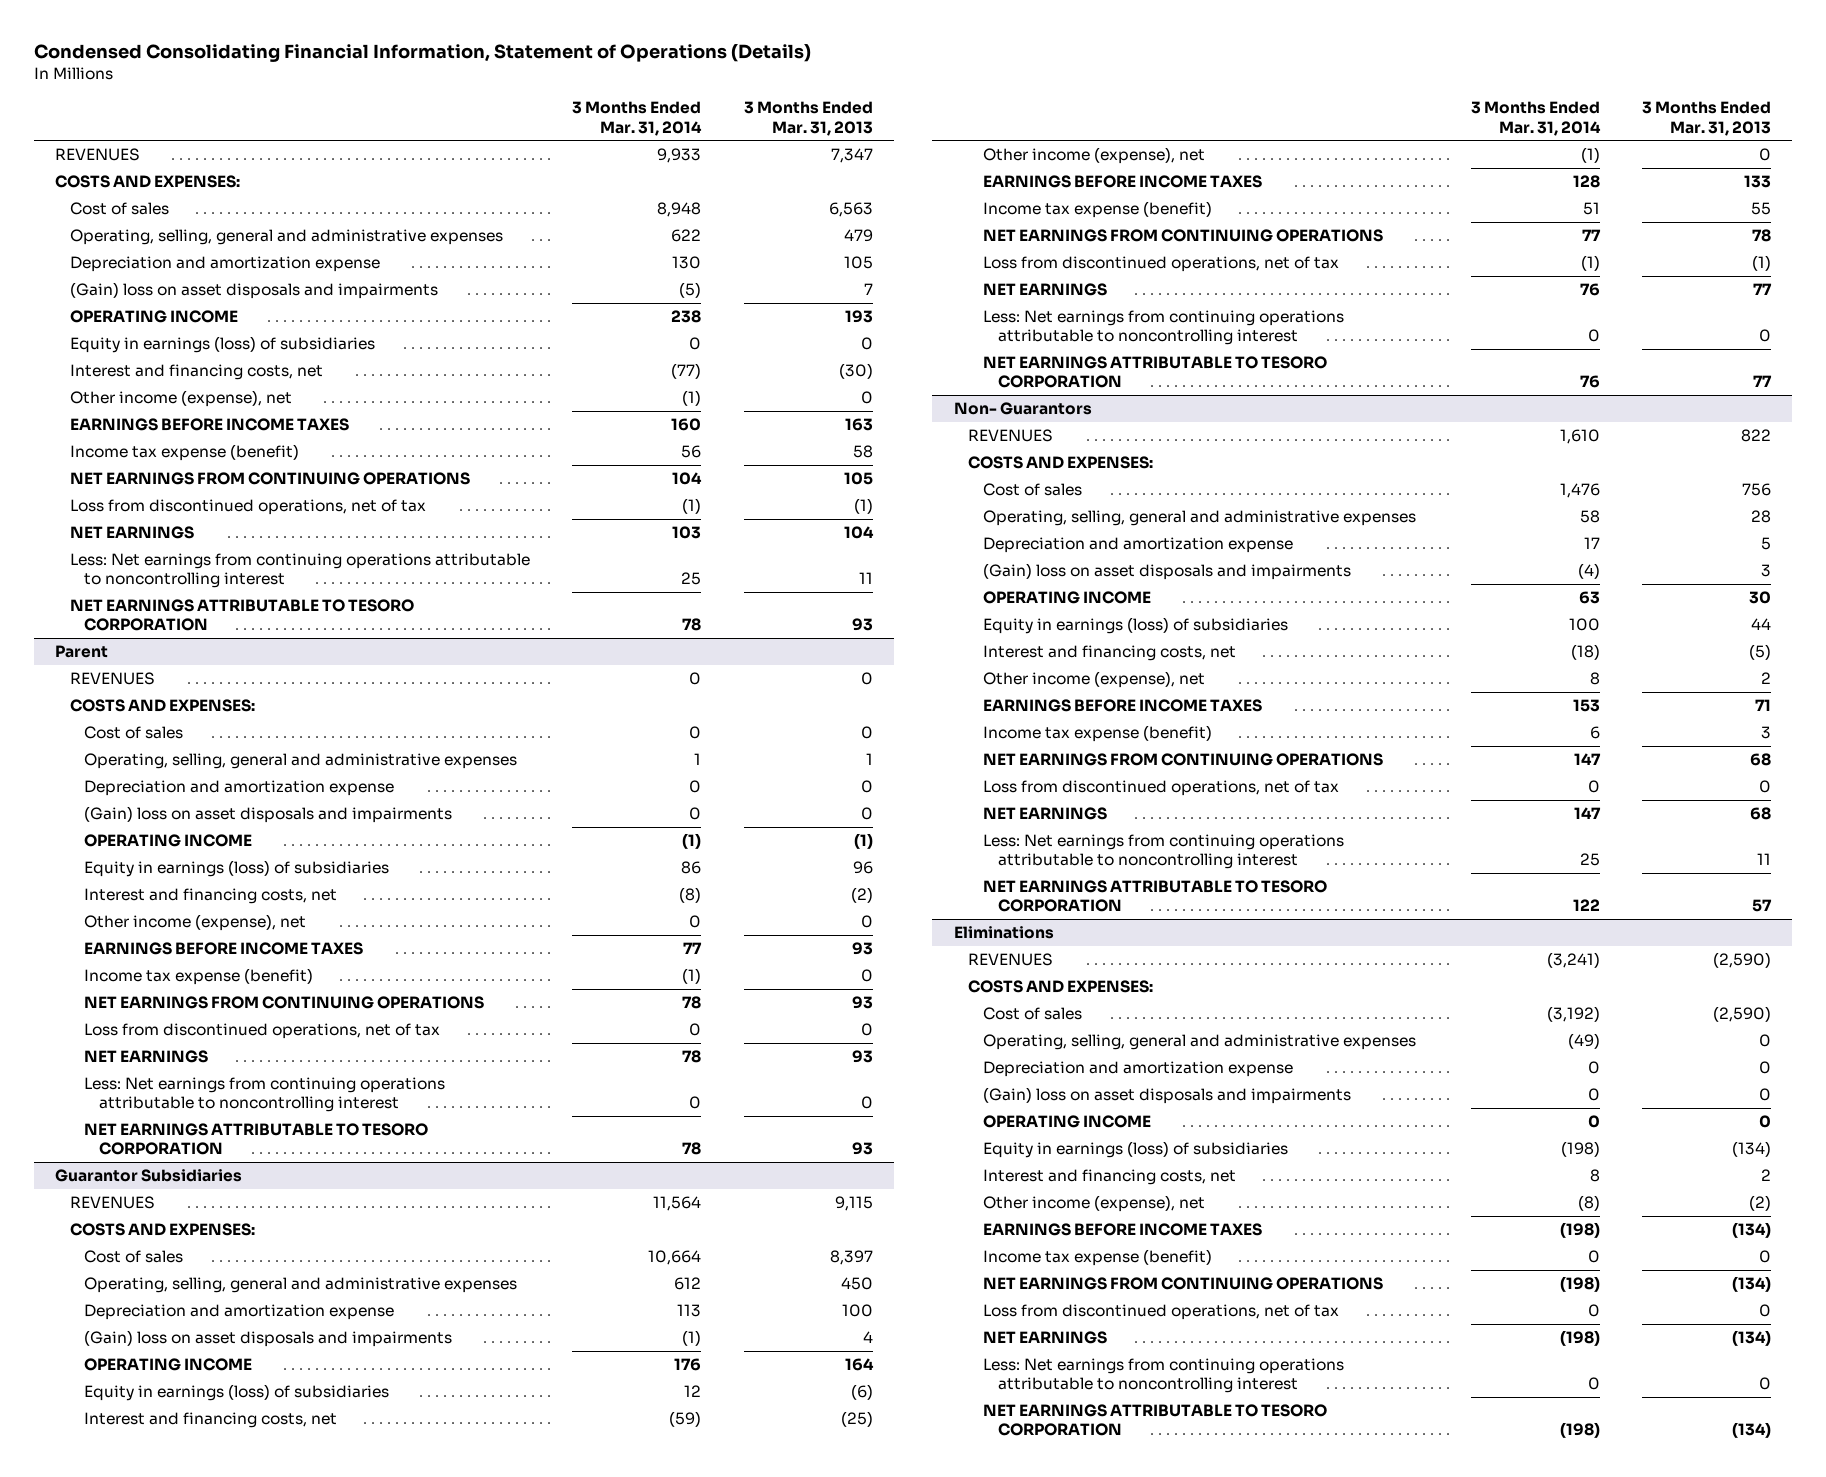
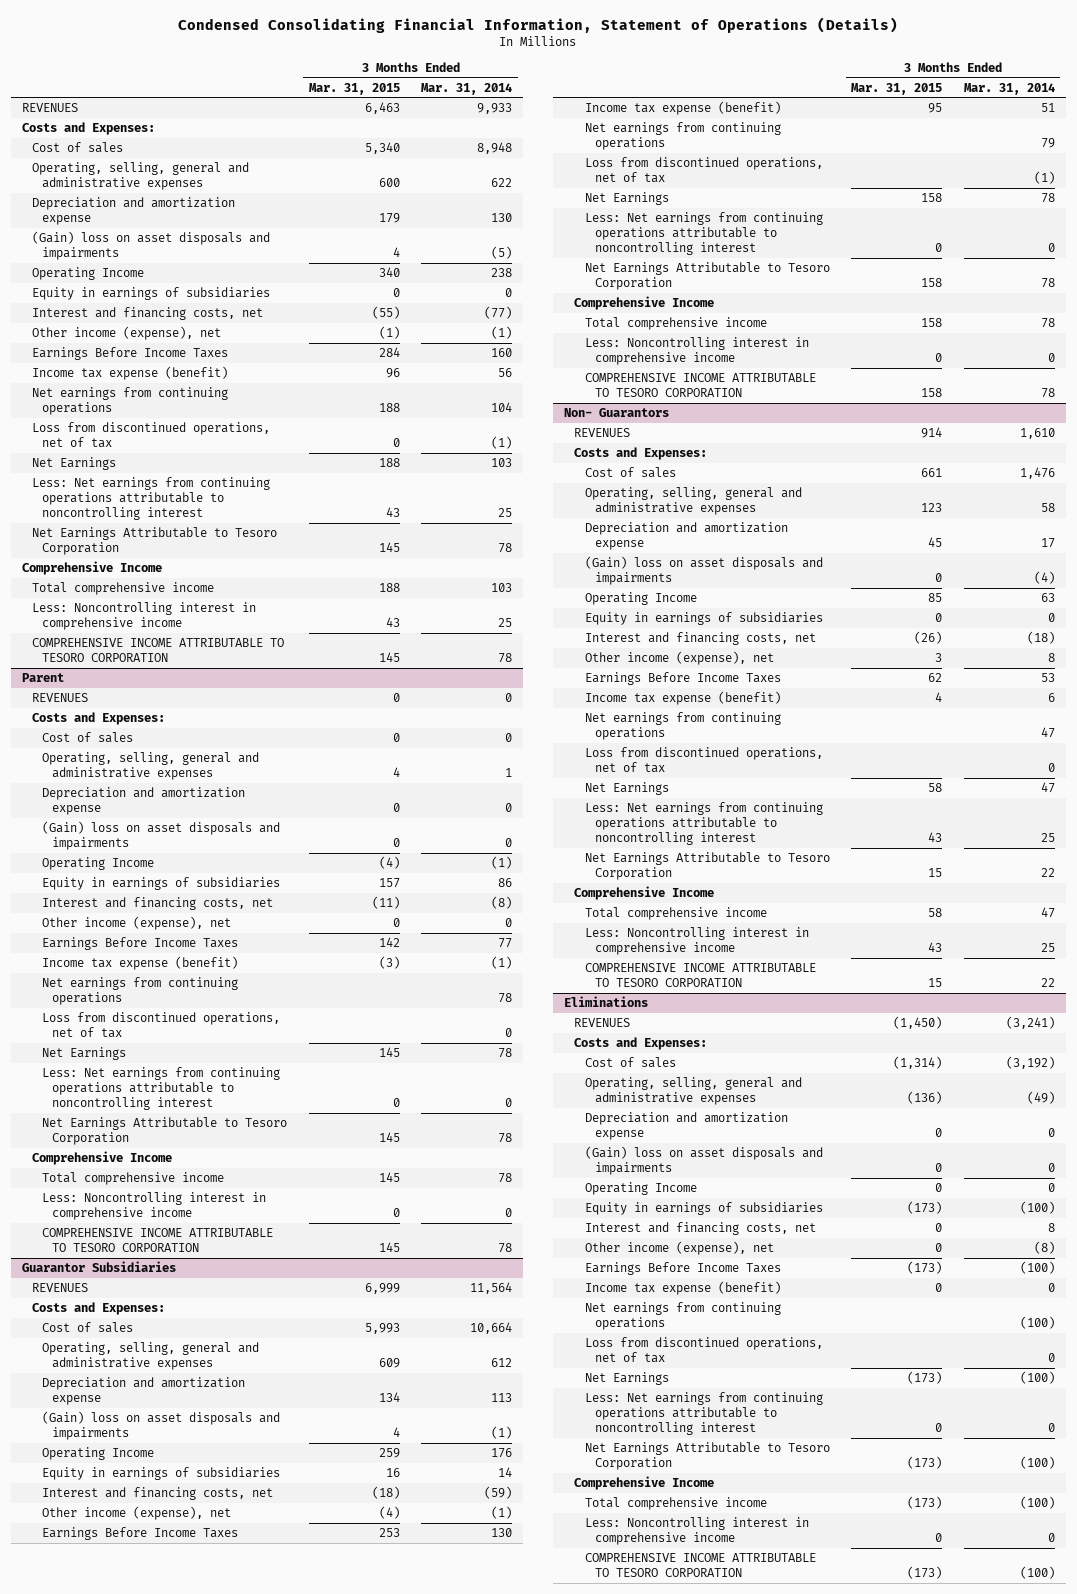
[743,101,873,136] 3 Months Ended Mar. 31, 2013 -> none
none -> [308,82,400,95] Mar. 31, 2015
[55,175,241,189] COSTS AND EXPENSES: -> [21,122,155,136] Costs and Expenses:
[69,310,238,324] OPERATING INCOME -> [32,267,145,281] Operating Income
[69,336,375,354] Equity in earnings (loss) of subsidiaries -> [32,287,271,301] Equity in earnings of subsidiaries
[69,418,349,432] EARNINGS BEFORE INCOME TAXES -> [32,347,229,361] Earnings Before Income Taxes
[69,472,470,486] NET EARNINGS FROM CONTINUING OPERATIONS -> [32,387,229,416] Net earnings from continuing operations
[69,526,194,540] NET EARNINGS -> [32,457,117,471] Net Earnings
[69,599,414,632] NET EARNINGS ATTRIBUTABLE TO TESORO CORPORATION -> [32,527,278,556] Net Earnings Attributable to Tesoro Corporation
none -> [21,561,162,576] Comprehensive Income
none -> [32,582,215,596] Total comprehensive income
none -> [32,602,257,631] Less: Noncontrolling interest in comprehensive income
none -> [32,638,285,663] COMPREHENSIVE INCOME ATTRIBUTABLE TO TESORO CORPORATION
[69,699,255,713] COSTS AND EXPENSES: -> [32,712,166,726] Costs and Expenses:
[84,834,253,848] OPERATING INCOME -> [42,857,155,871] Operating Income
[84,860,390,878] Equity in earnings (loss) of subsidiaries -> [42,877,281,891] Equity in earnings of subsidiaries
[84,942,364,956] EARNINGS BEFORE INCOME TAXES -> [42,937,239,951] Earnings Before Income Taxes
[84,996,485,1010] NET EARNINGS FROM CONTINUING OPERATIONS -> [42,977,239,1006] Net earnings from continuing operations
[84,1050,209,1064] NET EARNINGS -> [42,1047,127,1061] Net Earnings
[84,1123,429,1156] NET EARNINGS ATTRIBUTABLE TO TESORO CORPORATION -> [42,1117,288,1146] Net Earnings Attributable to Tesoro Corporation
none -> [32,1151,173,1166] Comprehensive Income
none -> [42,1172,225,1186] Total comprehensive income
none -> [42,1192,267,1221] Less: Noncontrolling interest in comprehensive income
none -> [42,1228,274,1253] COMPREHENSIVE INCOME ATTRIBUTABLE TO TESORO CORPORATION
[69,1223,255,1237] COSTS AND EXPENSES: -> [32,1302,166,1316] Costs and Expenses:
[84,1358,253,1372] OPERATING INCOME -> [42,1447,155,1461] Operating Income
[84,1384,390,1402] Equity in earnings (loss) of subsidiaries -> [42,1467,281,1481] Equity in earnings of subsidiaries
[684,1385,702,1398] 12 -> [498,1467,513,1478] 14
[982,175,1262,189] EARNINGS BEFORE INCOME TAXES -> [42,1527,239,1541] Earnings Before Income Taxes
[1572,175,1600,189] 128 -> [491,1528,513,1538] 130
[982,229,1383,243] NET EARNINGS FROM CONTINUING OPERATIONS -> [584,122,781,151] Net earnings from continuing operations
[1581,229,1601,242] 77 -> [1040,138,1055,149] 79
[982,283,1107,297] NET EARNINGS -> [584,192,669,206] Net Earnings
[1579,283,1600,297] 76 -> [1040,193,1055,204] 78
[982,356,1327,389] NET EARNINGS ATTRIBUTABLE TO TESORO CORPORATION -> [584,262,830,291] Net Earnings Attributable to Tesoro Corporation
[1579,375,1600,389] 76 -> [1040,278,1055,289] 78
none -> [574,296,715,311] Comprehensive Income
none -> [584,317,767,331] Total comprehensive income
none -> [584,337,809,366] Less: Noncontrolling interest in comprehensive income
none -> [584,373,816,398] COMPREHENSIVE INCOME ATTRIBUTABLE TO TESORO CORPORATION
[968,456,1154,470] COSTS AND EXPENSES: -> [574,447,708,461] Costs and Expenses:
[982,591,1151,605] OPERATING INCOME -> [584,592,697,606] Operating Income
[982,617,1288,635] Equity in earnings (loss) of subsidiaries -> [584,612,823,626] Equity in earnings of subsidiaries
[1568,618,1600,632] 100 -> [1047,613,1055,623] 0
[982,699,1262,713] EARNINGS BEFORE INCOME TAXES -> [584,672,781,686] Earnings Before Income Taxes
[1572,699,1600,713] 153 -> [1040,673,1055,683] 53
[982,753,1383,767] NET EARNINGS FROM CONTINUING OPERATIONS -> [584,712,781,741] Net earnings from continuing operations
[1573,753,1601,766] 147 -> [1040,727,1055,739] 47
[982,807,1107,821] NET EARNINGS -> [584,782,669,796] Net Earnings
[1573,807,1601,820] 147 -> [1040,782,1055,794] 47
[982,880,1327,913] NET EARNINGS ATTRIBUTABLE TO TESORO CORPORATION -> [584,852,830,881] Net Earnings Attributable to Tesoro Corporation
[1572,899,1600,912] 122 -> [1040,868,1055,878] 22
none -> [574,886,715,901] Comprehensive Income
none -> [584,907,767,921] Total comprehensive income
none -> [584,927,809,956] Less: Noncontrolling interest in comprehensive income
none -> [584,963,816,988] COMPREHENSIVE INCOME ATTRIBUTABLE TO TESORO CORPORATION
[968,980,1154,994] COSTS AND EXPENSES: -> [574,1037,708,1051] Costs and Expenses:
[982,1115,1151,1129] OPERATING INCOME -> [584,1182,697,1196] Operating Income
[982,1141,1288,1159] Equity in earnings (loss) of subsidiaries -> [584,1202,823,1216] Equity in earnings of subsidiaries
[1560,1141,1600,1158] (198) -> [1019,1201,1055,1215] (100)
[982,1223,1262,1237] EARNINGS BEFORE INCOME TAXES -> [584,1262,781,1276] Earnings Before Income Taxes
[1559,1222,1600,1239] (198) -> [1019,1261,1055,1275] (100)
[982,1277,1383,1291] NET EARNINGS FROM CONTINUING OPERATIONS -> [584,1302,781,1331] Net earnings from continuing operations
[1559,1276,1600,1293] (198) -> [1019,1316,1055,1330] (100)
[982,1331,1107,1345] NET EARNINGS -> [584,1372,669,1386] Net Earnings
[1559,1330,1600,1347] (198) -> [1019,1371,1055,1385] (100)
[982,1404,1327,1437] NET EARNINGS ATTRIBUTABLE TO TESORO CORPORATION -> [584,1442,830,1471] Net Earnings Attributable to Tesoro Corporation
[1559,1422,1600,1439] (198) -> [1019,1456,1055,1470] (100)
none -> [574,1476,715,1491] Comprehensive Income
none -> [584,1497,767,1511] Total comprehensive income
none -> [584,1517,809,1546] Less: Noncontrolling interest in comprehensive income
none -> [584,1553,816,1578] COMPREHENSIVE INCOME ATTRIBUTABLE TO TESORO CORPORATION

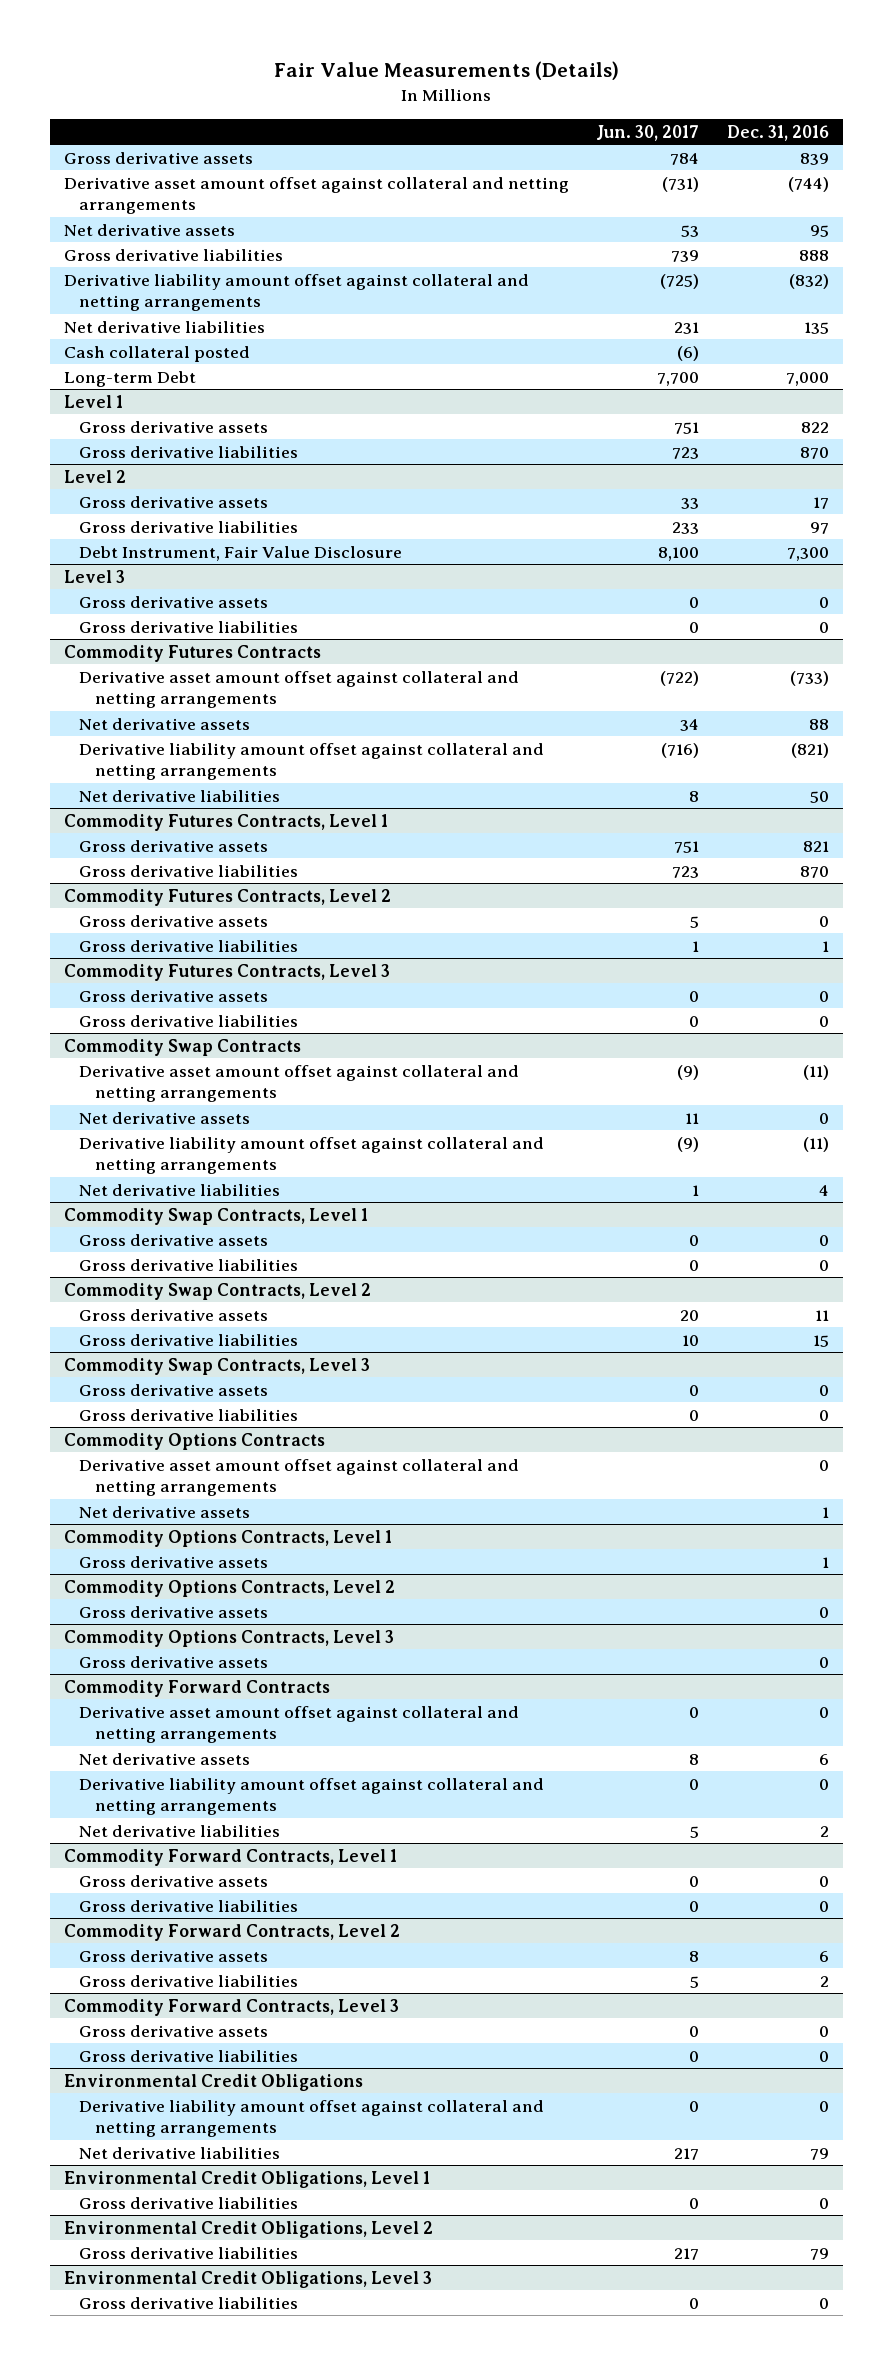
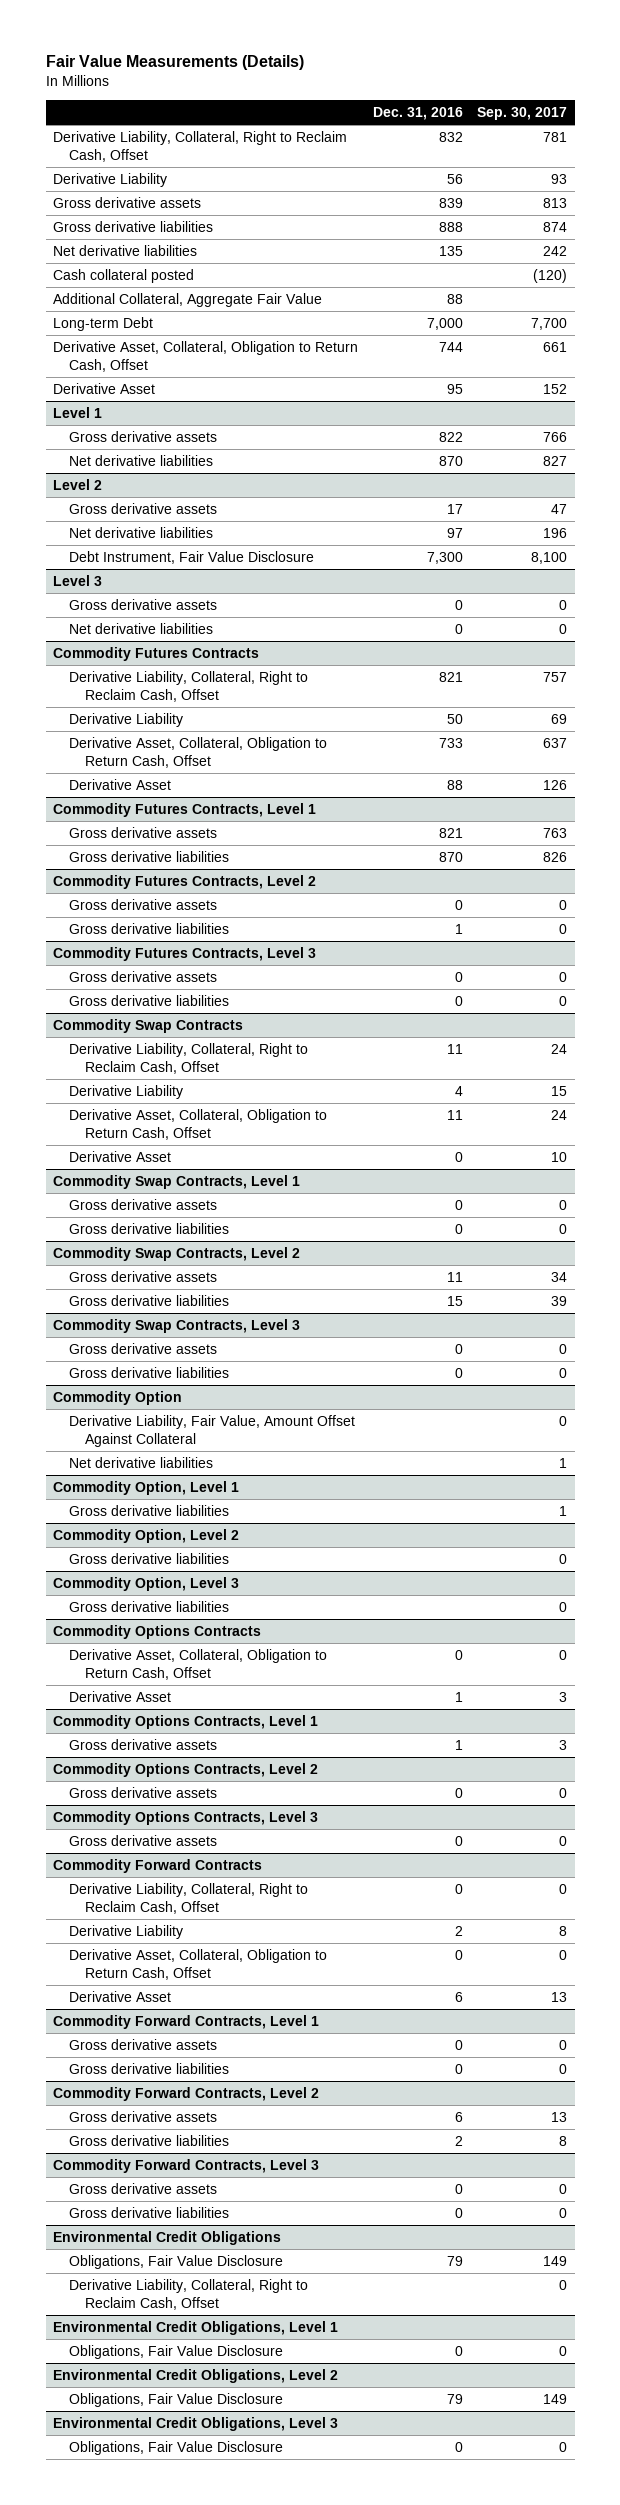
[596,124,700,141] Jun. 30, 2017 -> none
none -> [477,106,568,120] Sep. 30, 2017
none -> [53,130,348,162] Derivative Liability, Collateral, Right to Reclaim Cash, Offset
none -> [53,172,168,187] Derivative Liability
[63,176,569,214] Derivative asset amount offset against collateral and netting arrangements -> none
[63,223,235,236] Net derivative assets -> none
[63,273,529,311] Derivative liability amount offset against collateral and netting arrangements -> none
none -> [53,292,323,307] Additional Collateral, Aggregate Fair Value
none -> [53,340,359,372] Derivative Asset, Collateral, Obligation to Return Cash, Offset
none -> [53,382,156,394] Derivative Asset
[79,445,299,458] Gross derivative liabilities -> [68,454,213,466] Net derivative liabilities
[79,520,299,533] Gross derivative liabilities -> [68,526,213,538] Net derivative liabilities
[79,620,299,633] Gross derivative liabilities -> [68,622,213,634] Net derivative liabilities
[79,670,520,708] Derivative asset amount offset against collateral and netting arrangements -> none
[79,742,545,780] Derivative liability amount offset against collateral and netting arrangements -> none
[79,789,281,802] Net derivative liabilities -> none
none -> [68,670,308,702] Derivative Liability, Collateral, Right to Reclaim Cash, Offset
none -> [68,712,183,727] Derivative Liability
none -> [68,736,327,768] Derivative Asset, Collateral, Obligation to Return Cash, Offset
[79,717,251,730] Net derivative assets -> [68,778,171,790] Derivative Asset
[79,1064,520,1102] Derivative asset amount offset against collateral and netting arrangements -> none
[79,1136,545,1174] Derivative liability amount offset against collateral and netting arrangements -> none
[79,1183,281,1196] Net derivative liabilities -> none
none -> [68,1042,308,1074] Derivative Liability, Collateral, Right to Reclaim Cash, Offset
none -> [68,1084,183,1099] Derivative Liability
none -> [68,1108,327,1140] Derivative Asset, Collateral, Obligation to Return Cash, Offset
[79,1111,251,1124] Net derivative assets -> [68,1150,171,1162] Derivative Asset
none -> [53,1390,183,1405] Commodity Option
none -> [68,1414,355,1447] Derivative Liability, Fair Value, Amount Offset Against Collateral
none -> [68,1456,213,1468] Net derivative liabilities
none -> [53,1480,240,1495] Commodity Option, Level 1
none -> [68,1504,229,1516] Gross derivative liabilities
none -> [53,1528,240,1543] Commodity Option, Level 2
none -> [68,1552,229,1564] Gross derivative liabilities
none -> [53,1576,240,1591] Commodity Option, Level 3
none -> [68,1600,229,1612] Gross derivative liabilities
[79,1458,520,1496] Derivative asset amount offset against collateral and netting arrangements -> none
none -> [68,1648,327,1680] Derivative Asset, Collateral, Obligation to Return Cash, Offset
[79,1505,251,1518] Net derivative assets -> [68,1690,171,1702] Derivative Asset
[79,1705,520,1743] Derivative asset amount offset against collateral and netting arrangements -> none
[79,1777,545,1815] Derivative liability amount offset against collateral and netting arrangements -> none
[79,1824,281,1837] Net derivative liabilities -> none
none -> [68,1882,308,1914] Derivative Liability, Collateral, Right to Reclaim Cash, Offset
none -> [68,1924,183,1939] Derivative Liability
none -> [68,1948,327,1980] Derivative Asset, Collateral, Obligation to Return Cash, Offset
[79,1752,251,1765] Net derivative assets -> [68,1990,171,2002] Derivative Asset
[79,2099,545,2137] Derivative liability amount offset against collateral and netting arrangements -> none
[79,2146,281,2159] Net derivative liabilities -> none
none -> [68,2254,283,2269] Obligations, Fair Value Disclosure
none -> [68,2278,308,2310] Derivative Liability, Collateral, Right to Reclaim Cash, Offset
[79,2196,299,2209] Gross derivative liabilities -> none
none -> [68,2344,283,2359] Obligations, Fair Value Disclosure
[79,2246,299,2259] Gross derivative liabilities -> none
none -> [68,2392,283,2407] Obligations, Fair Value Disclosure
[79,2296,299,2309] Gross derivative liabilities -> none
none -> [68,2440,283,2455] Obligations, Fair Value Disclosure

